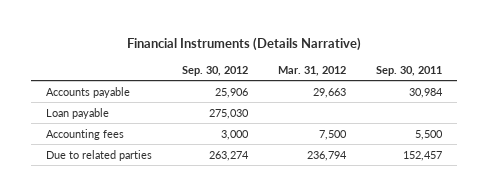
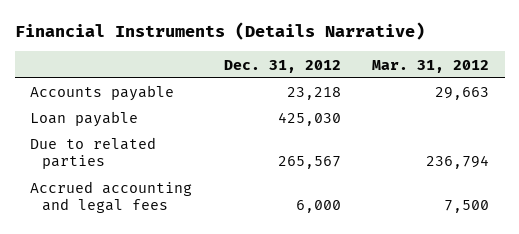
[181,65,248,76] Sep. 30, 2012 -> none
[375,65,442,76] Sep. 30, 2011 -> none
none -> [223,59,341,73] Dec. 31, 2012
[45,128,124,140] Accounting fees -> none
none -> [30,181,193,214] Accrued accounting and legal fees

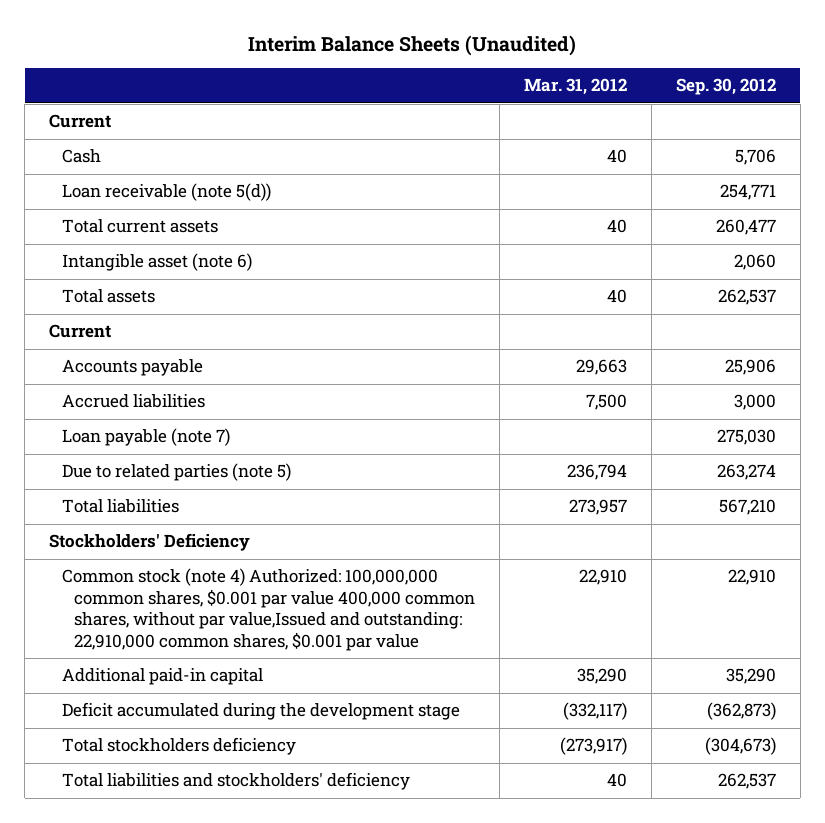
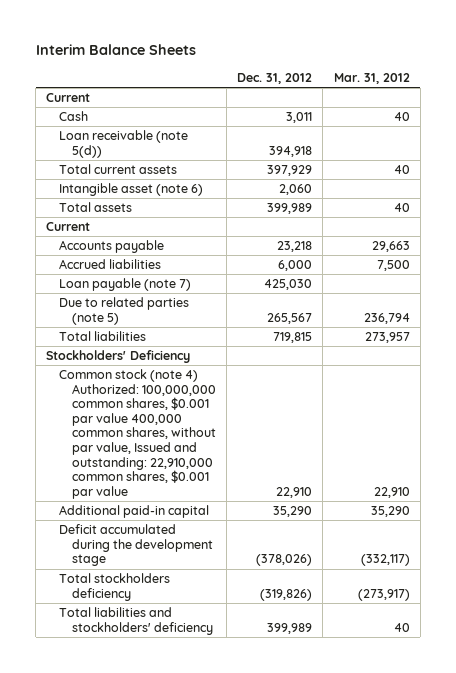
[248,34,577,56] Interim Balance Sheets (Unaudited) -> [35,44,196,56] Interim Balance Sheets
[675,78,776,96] Sep. 30, 2012 -> none
none -> [237,72,313,84] Dec. 31, 2012
[61,568,476,651] Common stock (note 4) Authorized: 100,000,000 common shares, $0.001 par value 400,000 common shares, without par value,Issued and outstanding: 22,910,000 common shares, $0.001 par value -> [58,369,216,499] Common stock (note 4) Authorized: 100,000,000 common shares, $0.001 par value 400,000 common shares, without par value, Issued and outstanding: 22,910,000 common shares, $0.001 par value

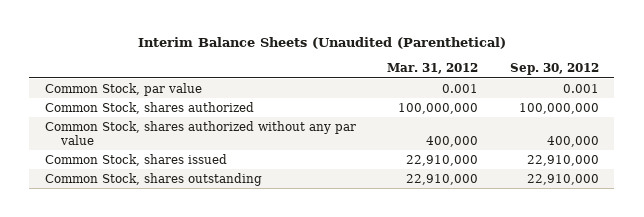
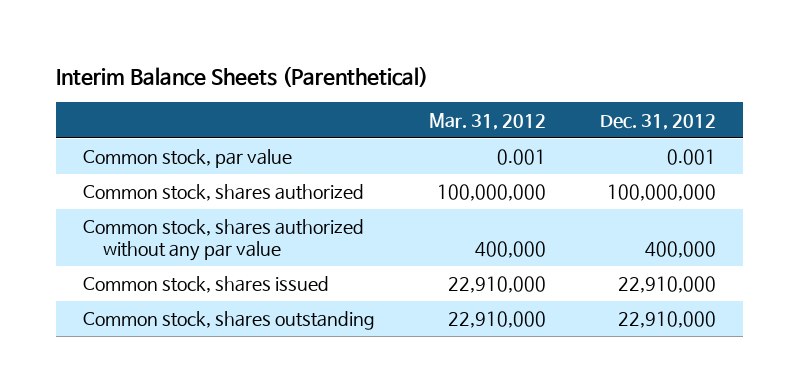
[137,36,506,49] Interim Balance Sheets (Unaudited (Parenthetical) -> [56,66,429,88] Interim Balance Sheets (Parenthetical)
[509,63,599,76] Sep. 30, 2012 -> none
none -> [599,113,716,130] Dec. 31, 2012
[45,82,203,96] Common Stock, par value -> [82,149,292,169] Common stock, par value
[45,101,255,114] Common Stock, shares authorized -> [82,184,364,202] Common stock, shares authorized
[45,120,357,145] Common Stock, shares authorized without any par value -> [82,219,364,261] Common stock, shares authorized without any par value
[45,153,228,166] Common Stock, shares issued -> [82,276,329,294] Common stock, shares issued
[45,172,263,186] Common Stock, shares outstanding -> [82,311,375,331] Common stock, shares outstanding

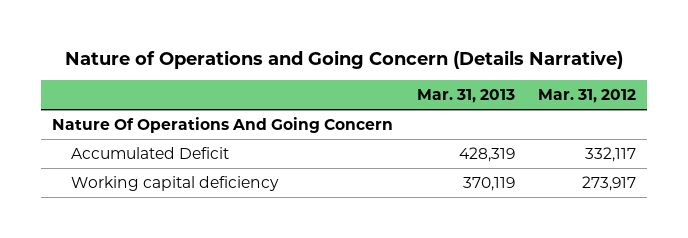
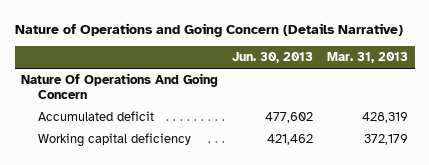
[537,89,636,104] Mar. 31, 2012 -> none
none -> [232,52,314,64] Jun. 30, 2013
[70,146,229,159] Accumulated Deficit -> [38,111,155,122] Accumulated deficit
[462,176,515,191] 370,119 -> [363,134,408,146] 372,179

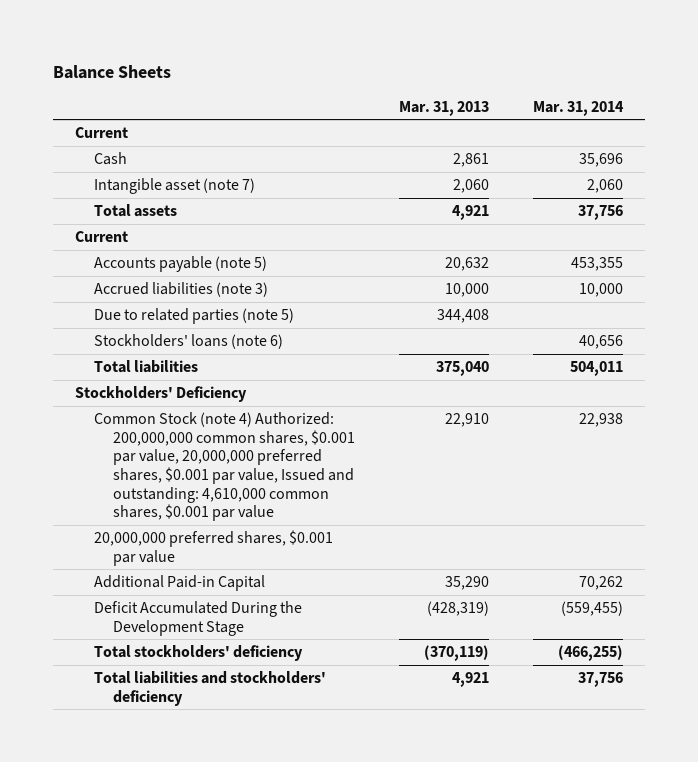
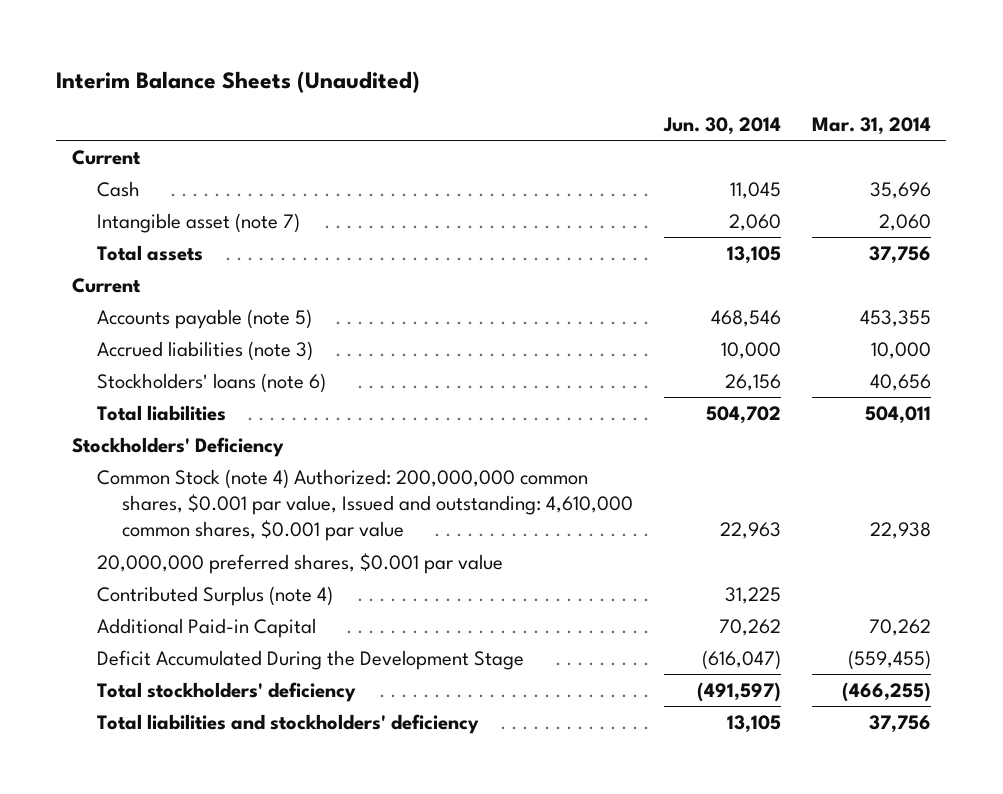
[53,64,172,79] Balance Sheets -> [56,70,421,93] Interim Balance Sheets (Unaudited)
[398,100,489,116] Mar. 31, 2013 -> none
none -> [663,116,782,135] Jun. 30, 2014
[93,308,294,325] Due to related parties (note 5) -> none
[93,412,355,522] Common Stock (note 4) Authorized: 200,000,000 common shares, $0.001 par value, 20,000,000 preferred shares, $0.001 par value, Issued and outstanding: 4,610,000 common shares, $0.001 par value -> [97,468,634,542] Common Stock (note 4) Authorized: 200,000,000 common shares, $0.001 par value, Issued and outstanding: 4,610,000 common shares, $0.001 par value
none -> [97,585,334,606] Contributed Surplus (note 4)

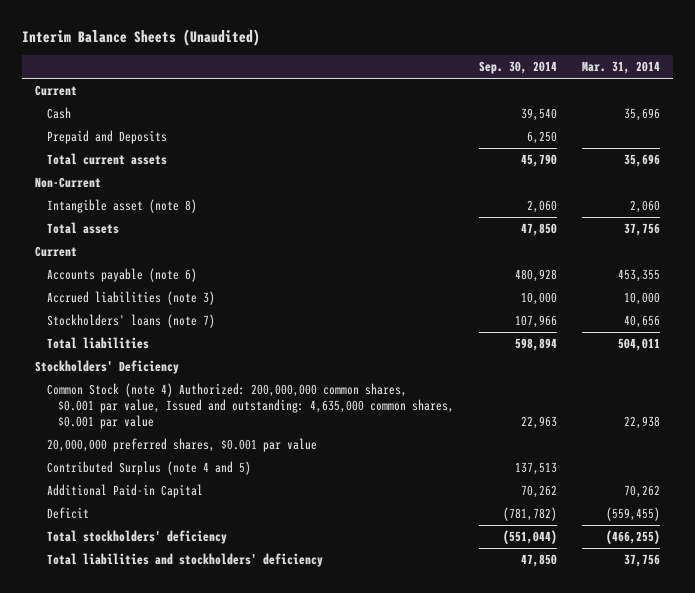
[663,116,782,135] Jun. 30, 2014 -> none
none -> [479,61,558,75] Sep. 30, 2014
none -> [46,129,167,144] Prepaid and Deposits
none -> [46,152,167,165] Total current assets
none -> [35,176,102,188] Non-Current
[97,212,301,233] Intangible asset (note 7) -> [46,198,197,213] Intangible asset (note 8)
[97,308,313,329] Accounts payable (note 5) -> [46,267,197,282] Accounts payable (note 6)
[97,372,327,393] Stockholders' loans (note 6) -> [46,313,215,328] Stockholders' loans (note 7)
[97,468,634,542] Common Stock (note 4) Authorized: 200,000,000 common shares, $0.001 par value, Issued and outstanding: 4,610,000 common shares, $0.001 par value -> [46,382,455,429] Common Stock (note 4) Authorized: 200,000,000 common shares, $0.001 par value, Issued and outstanding: 4,635,000 common shares, $0.001 par value
[97,585,334,606] Contributed Surplus (note 4) -> [46,460,251,475] Contributed Surplus (note 4 and 5)
[97,649,525,670] Deficit Accumulated During the Development Stage -> [46,506,89,519] Deficit

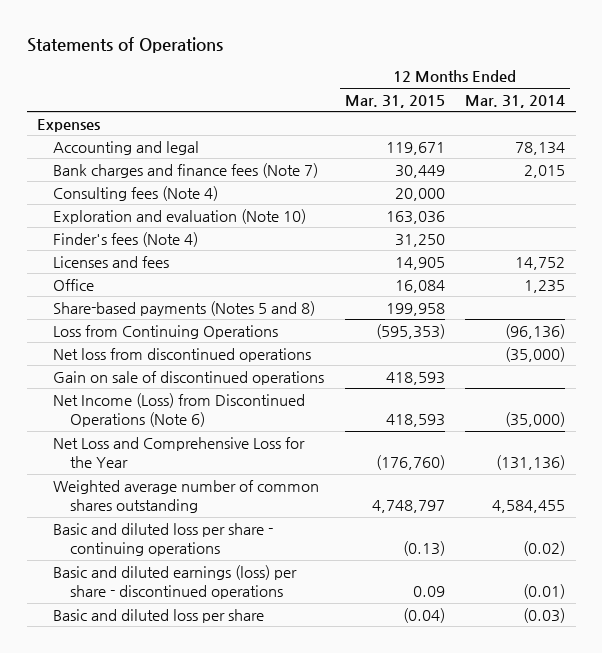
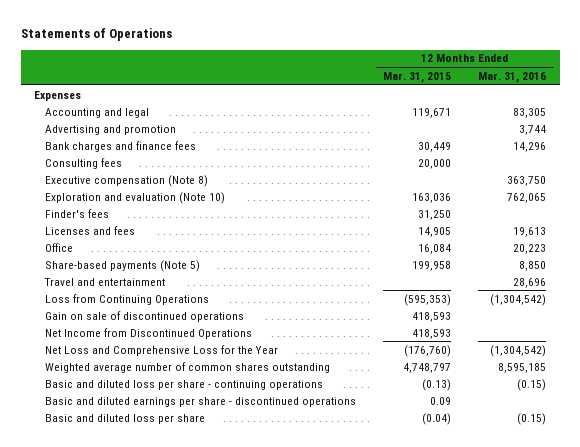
[465,94,566,108] Mar. 31, 2014 -> none
none -> [478,71,547,83] Mar. 31, 2016
none -> [45,124,177,135] Advertising and promotion
[53,162,319,178] Bank charges and finance fees (Note 7) -> [45,140,197,152] Bank charges and finance fees
[53,185,219,201] Consulting fees (Note 4) -> [45,157,123,169] Consulting fees
none -> [45,174,209,187] Executive compensation (Note 8)
[53,231,199,247] Finder's fees (Note 4) -> [45,208,110,218] Finder's fees
[53,300,316,316] Share-based payments (Notes 5 and 8) -> [45,259,201,272] Share-based payments (Note 5)
none -> [44,277,166,286] Travel and entertainment
[53,347,312,362] Net loss from discontinued operations -> none
[53,392,306,428] Net Income (Loss) from Discontinued Operations (Note 6) -> [45,327,253,339] Net Income from Discontinued Operations
[53,564,298,600] Basic and diluted earnings (loss) per share - discontinued operations -> [45,396,357,407] Basic and diluted earnings per share - discontinued operations

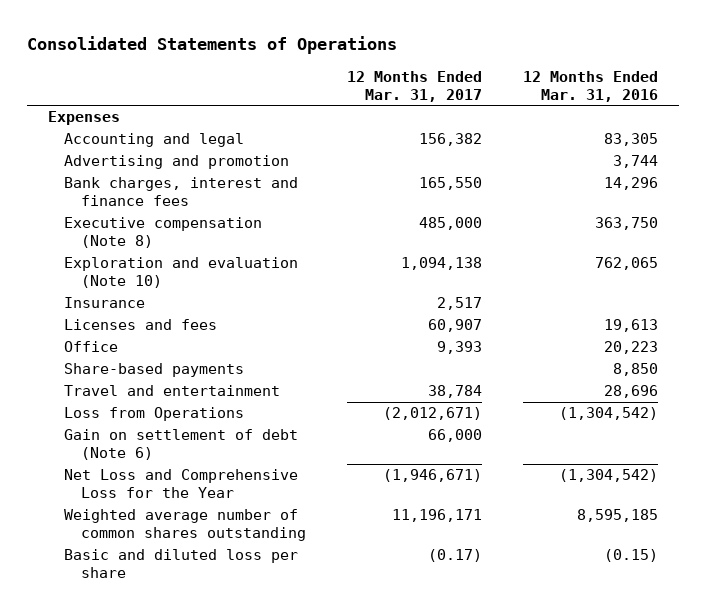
[20,28,172,42] Statements of Operations -> [27,36,398,55] Consolidated Statements of Operations
[383,71,452,83] Mar. 31, 2015 -> none
none -> [347,70,483,102] 12 Months Ended Mar. 31, 2017
[45,157,123,169] Consulting fees -> none
[45,140,197,152] Bank charges and finance fees -> [64,177,299,207] Bank charges, interest and finance fees
[45,208,110,218] Finder's fees -> none
none -> [64,297,146,309] Insurance
[45,259,201,272] Share-based payments (Note 5) -> [64,363,245,378] Share-based payments
[45,310,245,322] Gain on sale of discontinued operations -> none
[45,327,253,339] Net Income from Discontinued Operations -> none
[45,293,210,305] Loss from Continuing Operations -> [64,407,245,422] Loss from Operations
none -> [64,429,299,461] Gain on settlement of debt (Note 6)
[45,379,324,390] Basic and diluted loss per share - continuing operations -> none
[45,396,357,407] Basic and diluted earnings per share - discontinued operations -> none

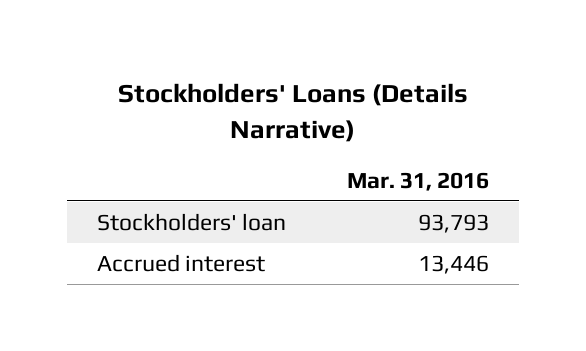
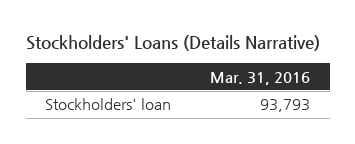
[97,253,266,272] Accrued interest -> none

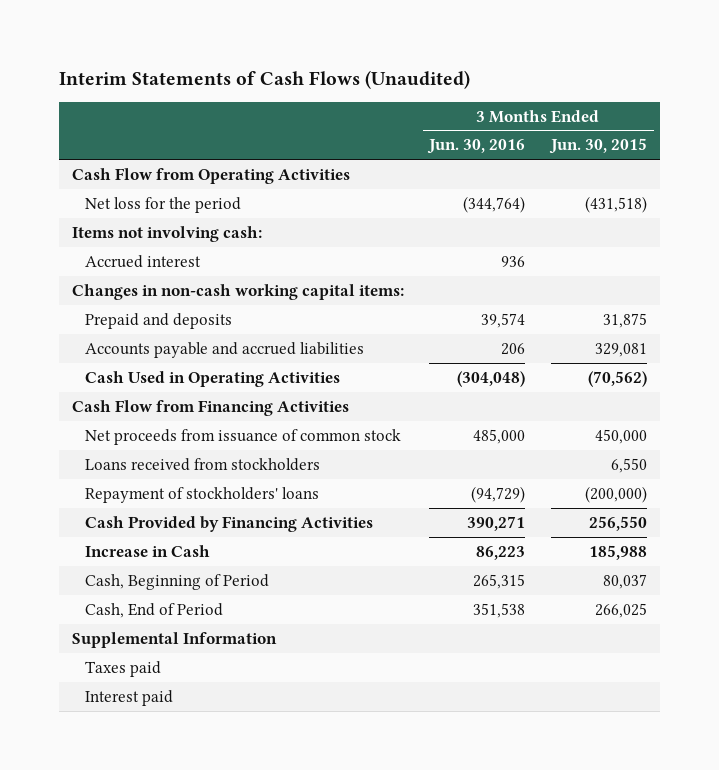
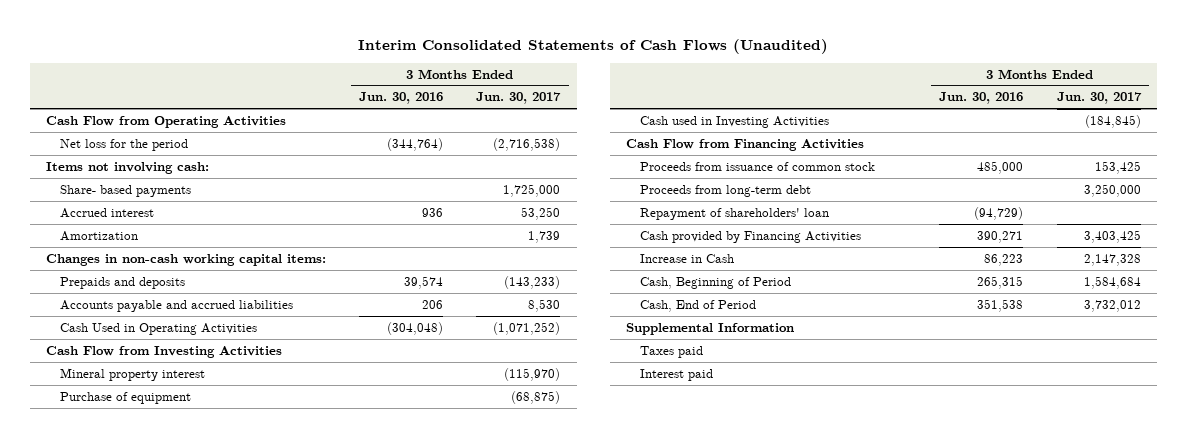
[58,69,470,89] Interim Statements of Cash Flows (Unaudited) -> [358,38,829,54] Interim Consolidated Statements of Cash Flows (Unaudited)
[549,138,648,155] Jun. 30, 2015 -> none
none -> [476,92,562,105] Jun. 30, 2017
none -> [60,184,192,197] Share- based payments
none -> [60,230,139,241] Amortization
[84,312,232,329] Prepaid and deposits -> [60,276,186,289] Prepaids and deposits
none -> [46,345,283,358] Cash Flow from Investing Activities
none -> [60,367,206,381] Mineral property interest
none -> [60,391,192,404] Purchase of equipment
none -> [640,115,830,128] Cash used in Investing Activities
[84,457,320,471] Loans received from stockholders -> none
[84,428,401,445] Net proceeds from issuance of common stock -> [640,161,876,171] Proceeds from issuance of common stock
none -> [640,184,812,197] Proceeds from long-term debt
[84,486,319,503] Repayment of stockholders' loans -> [640,207,830,220] Repayment of shareholders' loan
[84,515,373,532] Cash Provided by Financing Activities -> [640,230,862,243] Cash provided by Financing Activities

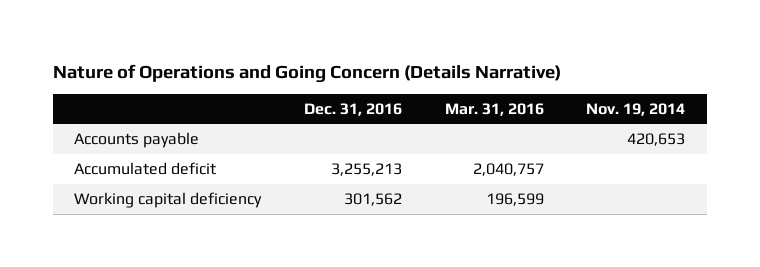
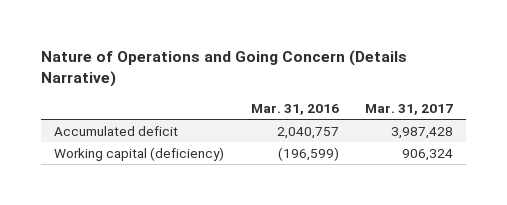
[303,102,402,116] Dec. 31, 2016 -> none
[586,102,686,116] Nov. 19, 2014 -> none
none -> [365,104,454,116] Mar. 31, 2017
[74,132,200,149] Accounts payable -> none
[74,192,263,209] Working capital deficiency -> [54,146,225,161] Working capital (deficiency)
[485,193,544,207] 196,599 -> [277,146,339,161] (196,599)

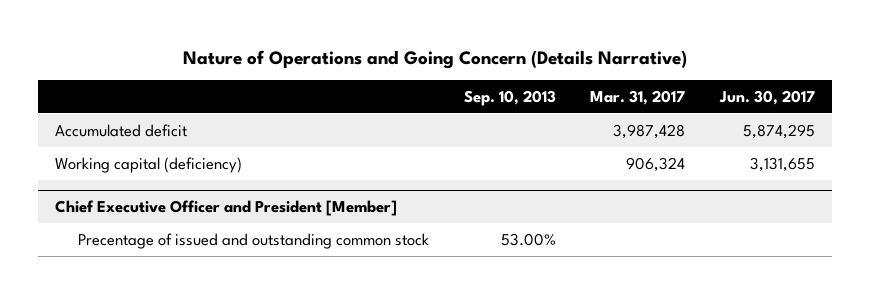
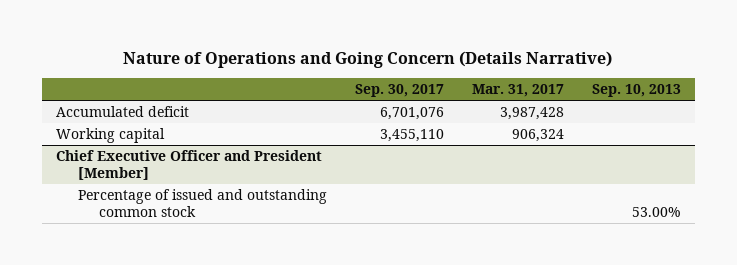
[718,89,815,105] Jun. 30, 2017 -> none
none -> [354,84,444,98] Sep. 30, 2017
[55,156,243,173] Working capital (deficiency) -> [56,128,166,144] Working capital
[78,232,430,249] Precentage of issued and outstanding common stock -> [77,189,327,217] Percentage of issued and outstanding common stock

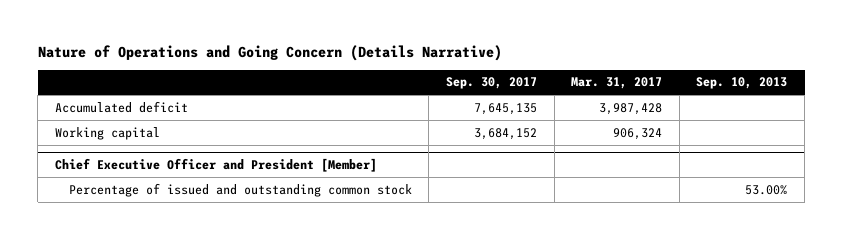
[379,107,444,121] 6,701,076 -> [474,102,538,115] 7,645,135
[379,129,444,143] 3,455,110 -> [474,127,538,140] 3,684,152

